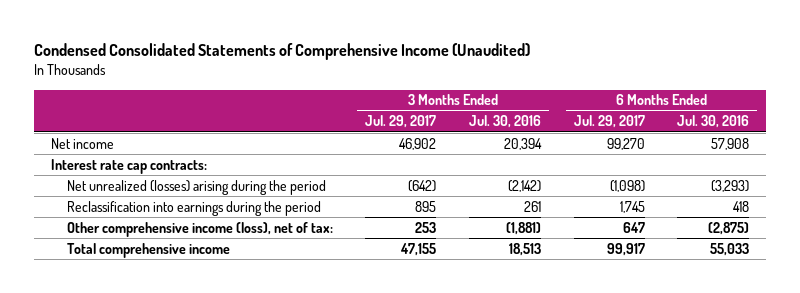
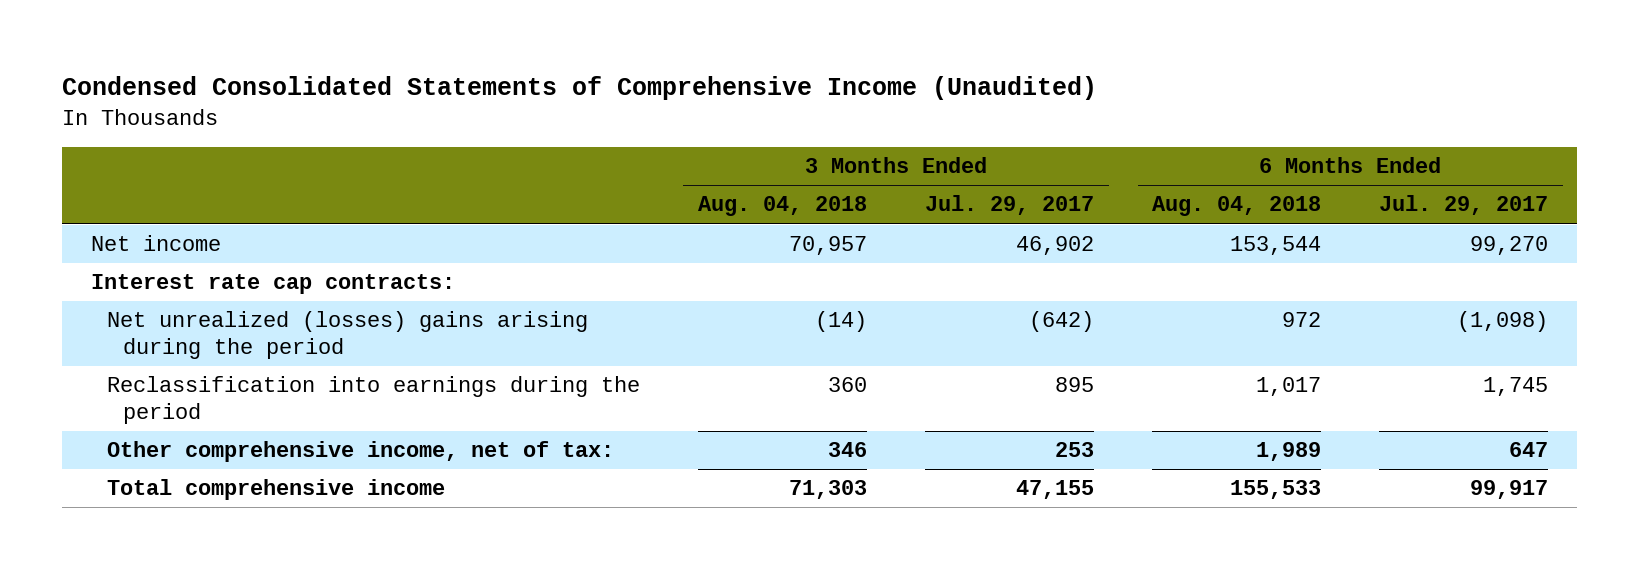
[469,115,542,129] Jul. 30, 2016 -> none
[677,115,750,129] Jul. 30, 2016 -> none
none -> [697,196,867,217] Aug. 04, 2018
none -> [1152,196,1322,217] Aug. 04, 2018
[66,179,326,195] Net unrealized (losses) arising during the period -> [106,311,588,359] Net unrealized (losses) gains arising during the period
[66,221,333,237] Other comprehensive income (loss), net of tax: -> [106,441,614,463] Other comprehensive income, net of tax:

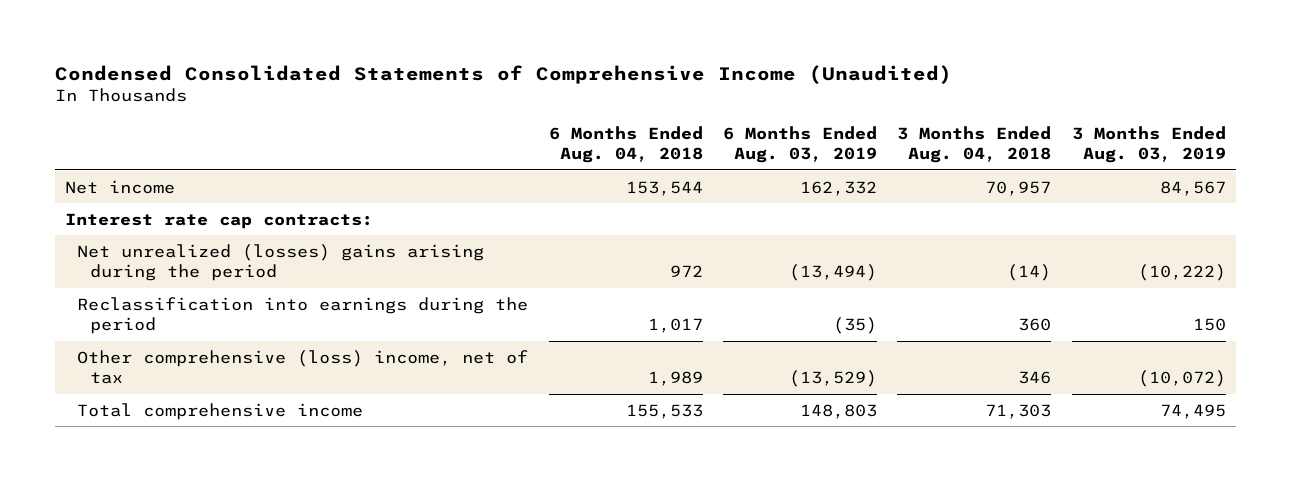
[925,195,1095,216] Jul. 29, 2017 -> none
[1379,195,1549,216] Jul. 29, 2017 -> none
none -> [723,125,878,164] 6 Months Ended Aug. 03, 2019
none -> [1071,125,1226,164] 3 Months Ended Aug. 03, 2019
[106,441,614,463] Other comprehensive income, net of tax: -> [77,349,529,385] Other comprehensive (loss) income, net of tax

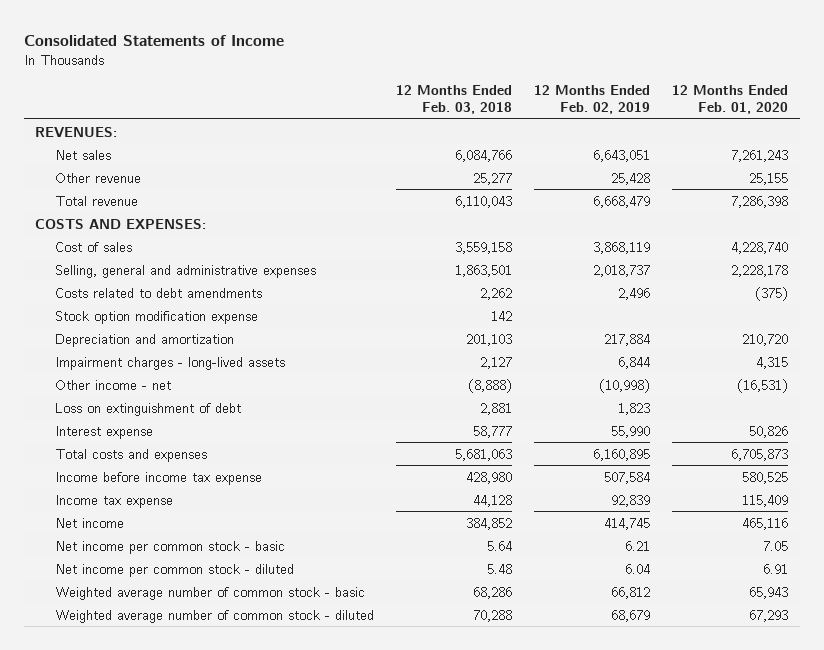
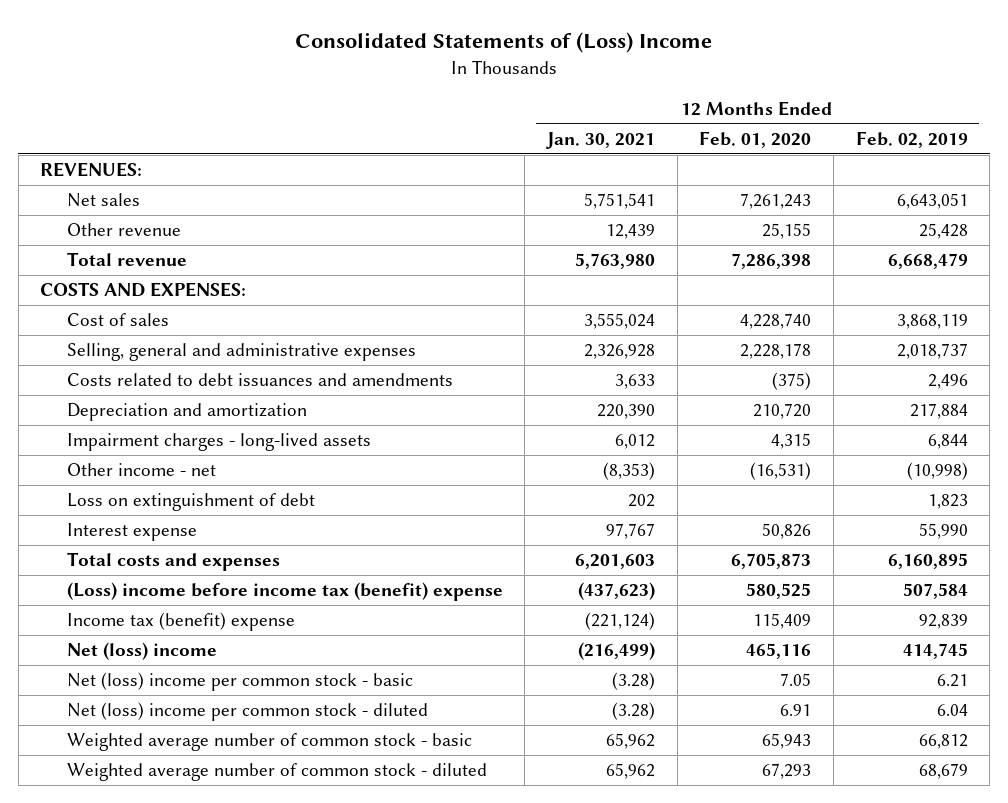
[24,34,285,46] Consolidated Statements of Income -> [294,32,712,54] Consolidated Statements of (Loss) Income
[395,85,512,114] 12 Months Ended Feb. 03, 2018 -> none
none -> [546,131,656,149] Jan. 30, 2021
[54,310,258,324] Stock option modification expense -> none
[54,287,262,298] Costs related to debt amendments -> [66,373,453,387] Costs related to debt issuances and amendments
[54,471,262,485] Income before income tax expense -> [66,582,503,602] (Loss) income before income tax (benefit) expense
[54,494,173,508] Income tax expense -> [66,612,295,632] Income tax (benefit) expense
[54,517,124,528] Net income -> [66,642,217,661] Net (loss) income
[54,540,285,554] Net income per common stock - basic -> [66,672,413,692] Net (loss) income per common stock - basic
[54,563,294,577] Net income per common stock - diluted -> [66,702,428,722] Net (loss) income per common stock - diluted

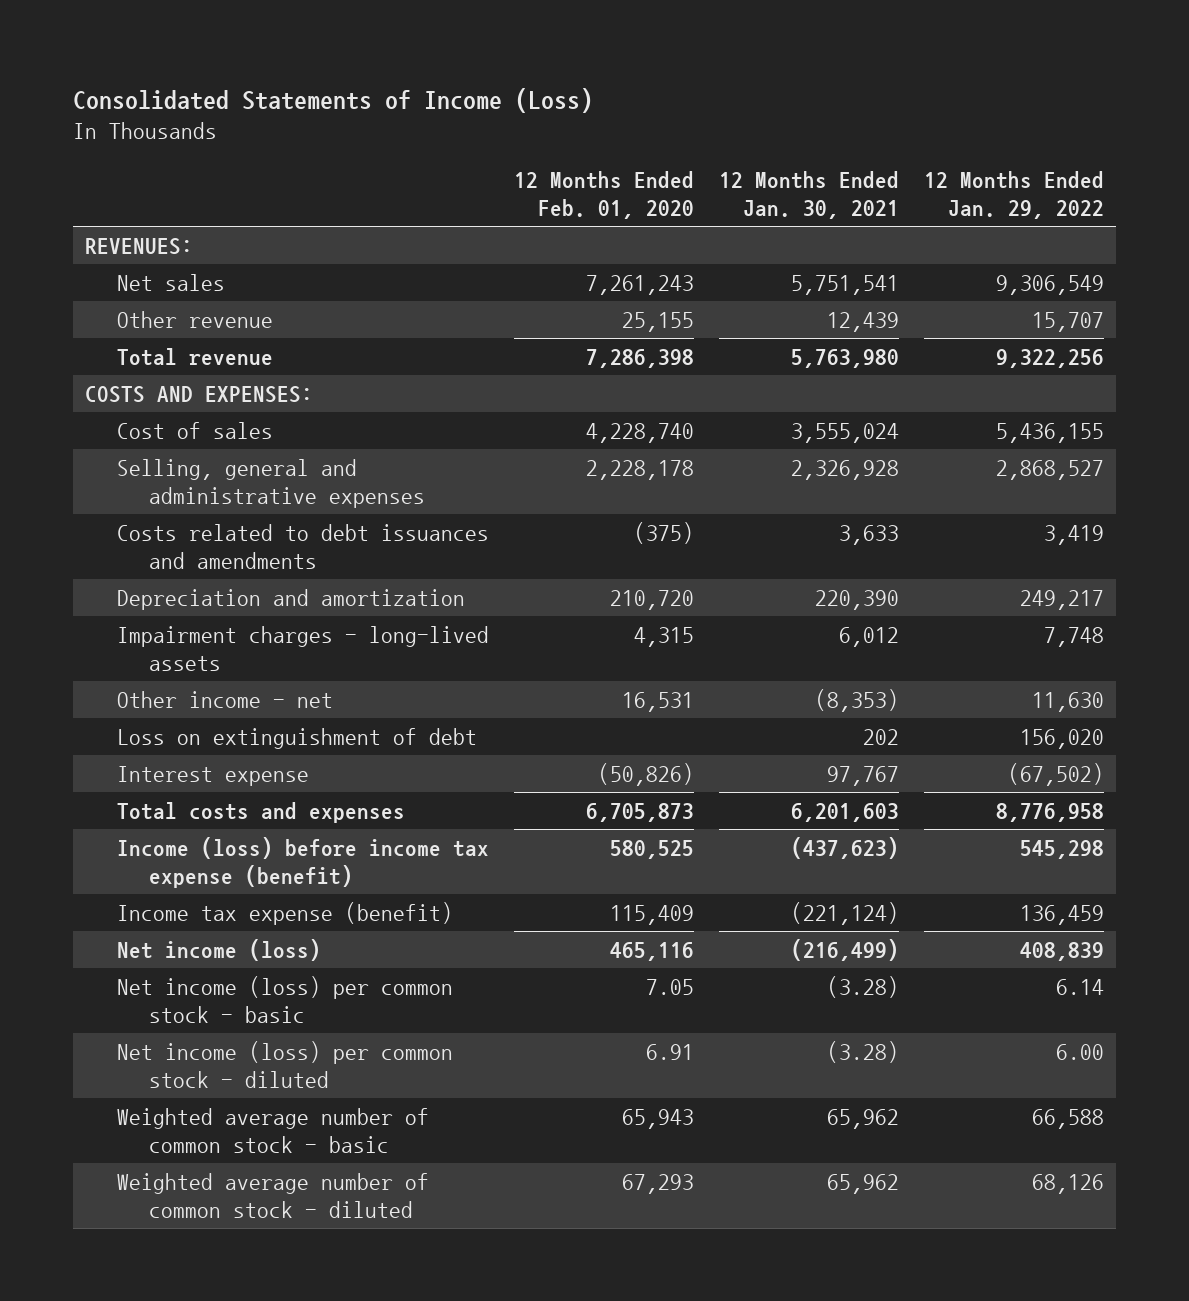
[294,32,712,54] Consolidated Statements of (Loss) Income -> [72,87,593,113] Consolidated Statements of Income (Loss)
[855,130,968,148] Feb. 02, 2019 -> none
none -> [923,170,1104,219] 12 Months Ended Jan. 29, 2022
[750,462,812,481] (16,531) -> [621,691,694,712] 16,531
[762,523,812,540] 50,826 -> [597,762,694,786] (50,826)
[66,582,503,602] (Loss) income before income tax (benefit) expense -> [116,836,489,889] Income (loss) before income tax expense (benefit)
[66,612,295,632] Income tax (benefit) expense -> [116,901,453,925] Income tax expense (benefit)
[66,642,217,661] Net (loss) income -> [116,938,321,961] Net income (loss)
[66,672,413,692] Net (loss) income per common stock - basic -> [116,975,453,1024] Net income (loss) per common stock - basic
[66,702,428,722] Net (loss) income per common stock - diluted -> [116,1040,453,1089] Net income (loss) per common stock - diluted

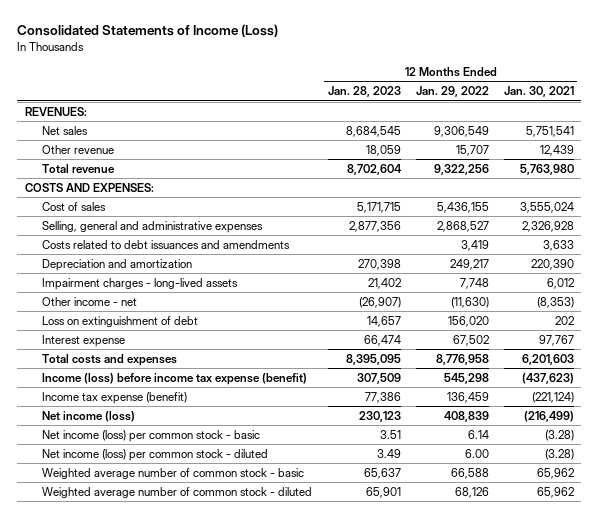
[513,170,694,219] 12 Months Ended Feb. 01, 2020 -> none
none -> [327,86,401,98] Jan. 28, 2023
[1031,691,1104,712] 11,630 -> [450,296,489,308] (11,630)
[1007,762,1104,786] (67,502) -> [452,334,489,346] 67,502

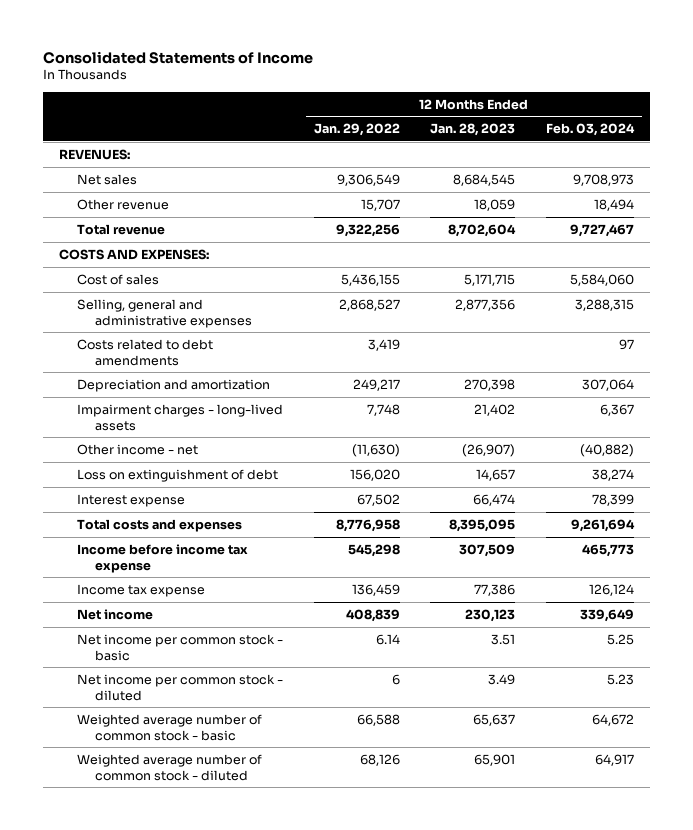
[17,24,279,38] Consolidated Statements of Income (Loss) -> [43,50,314,64] Consolidated Statements of Income
[503,86,574,98] Jan. 30, 2021 -> none
none -> [546,123,636,137] Feb. 03, 2024
[42,239,291,249] Costs related to debt issuances and amendments -> [76,338,213,366] Costs related to debt amendments
[42,372,308,385] Income (loss) before income tax expense (benefit) -> [76,543,248,573] Income before income tax expense
[42,391,188,404] Income tax expense (benefit) -> [76,583,205,597] Income tax expense
[42,410,136,422] Net income (loss) -> [76,608,153,620] Net income
[42,429,261,442] Net income (loss) per common stock - basic -> [76,633,283,661] Net income per common stock - basic
[42,448,269,461] Net income (loss) per common stock - diluted -> [76,673,283,701] Net income per common stock - diluted
[464,448,489,458] 6.00 -> [391,673,400,685] 6

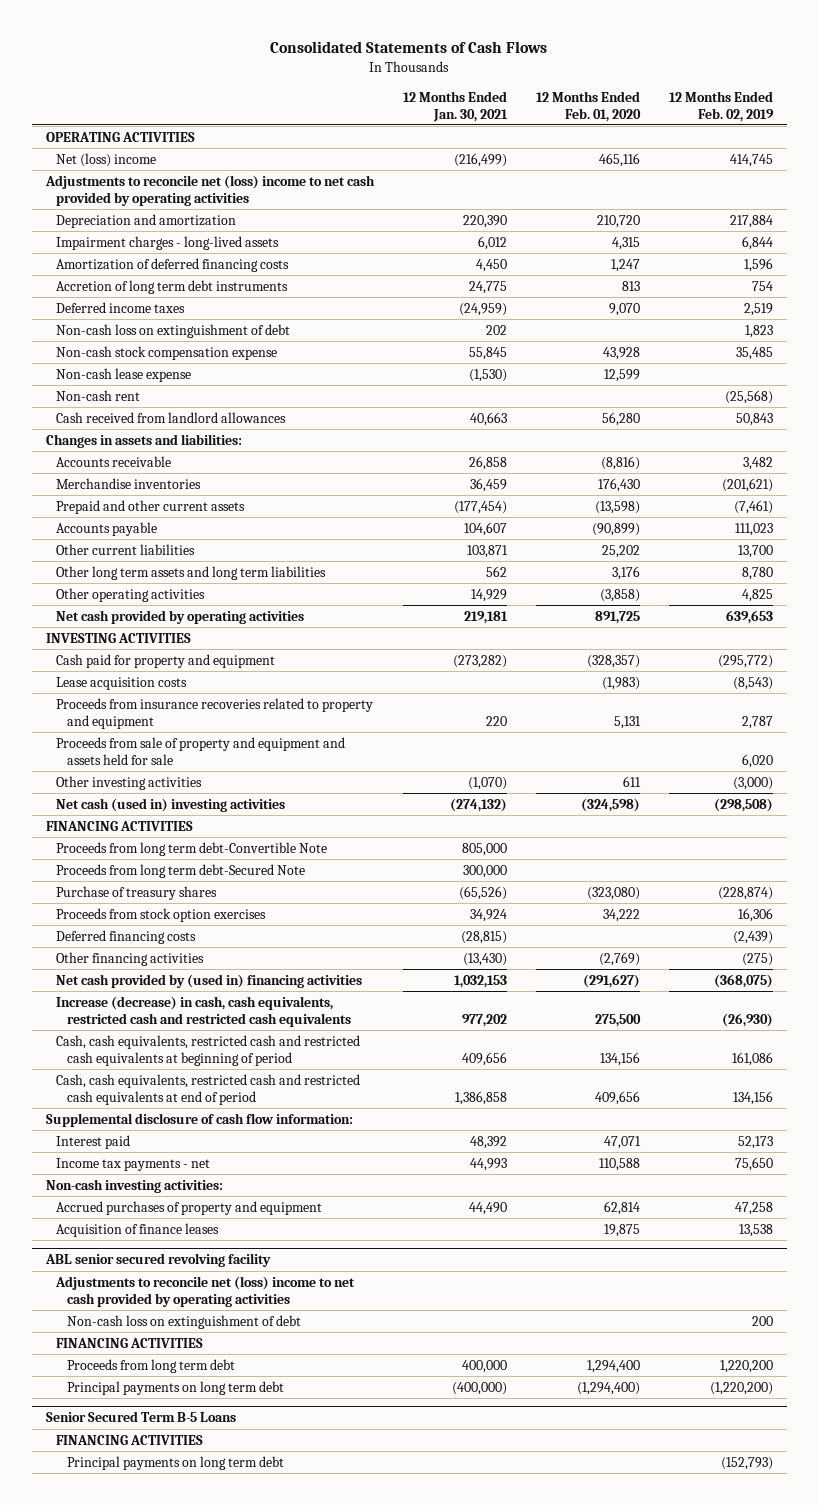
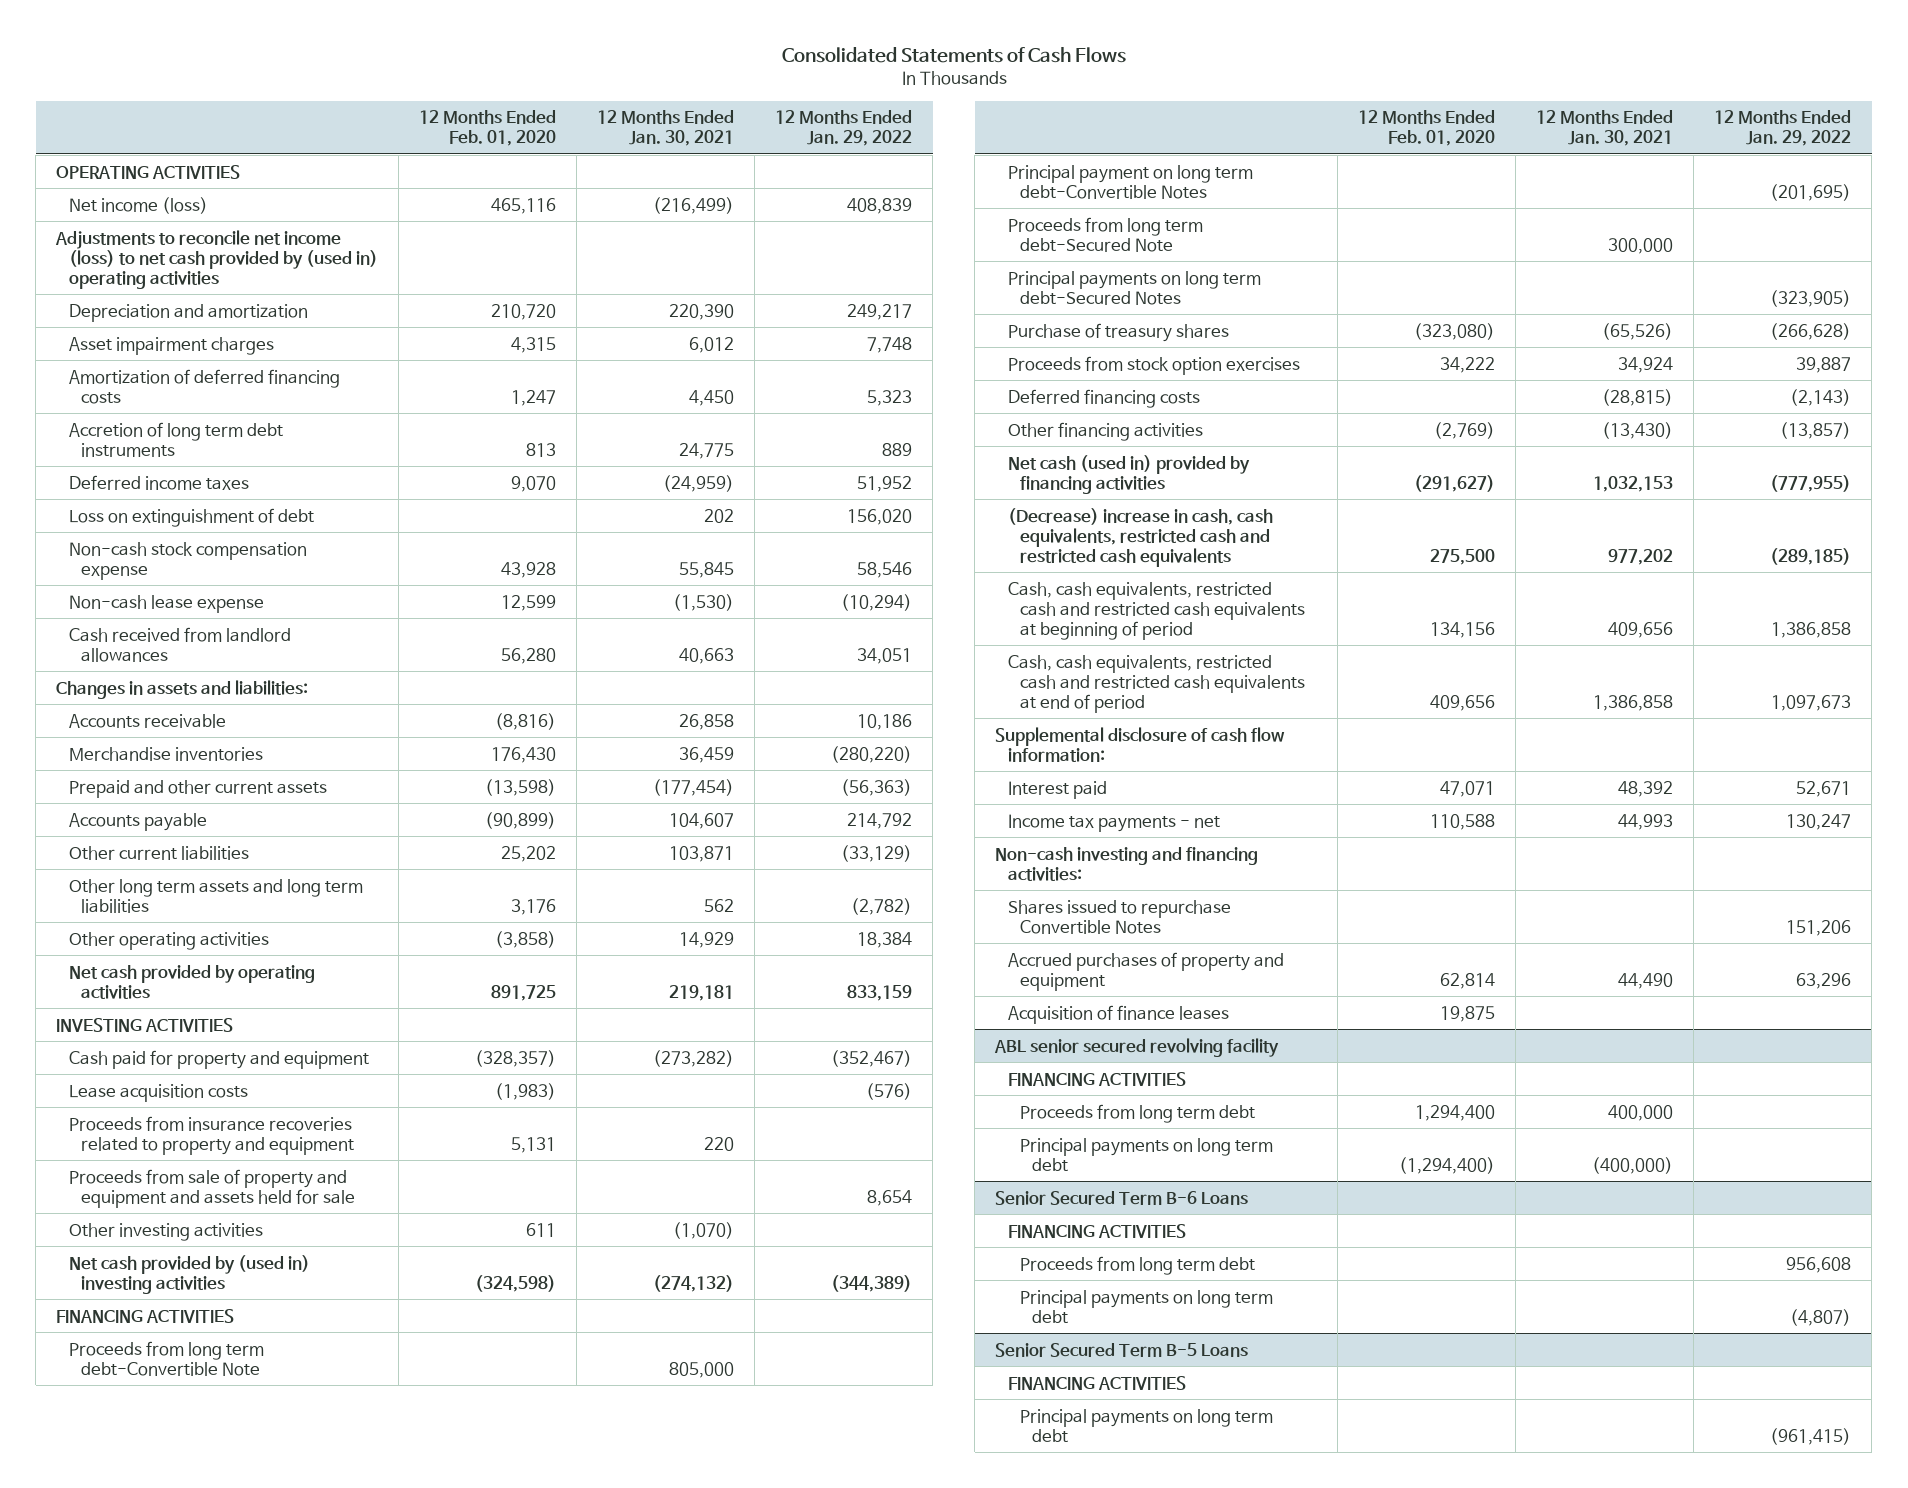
[668,90,774,122] 12 Months Ended Feb. 02, 2019 -> none
none -> [775,110,913,147] 12 Months Ended Jan. 29, 2022
[56,152,157,167] Net (loss) income -> [68,196,208,214] Net income (loss)
[45,174,376,206] Adjustments to reconcile net (loss) income to net cash provided by operating activities -> [55,229,378,289] Adjustments to reconcile net income (loss) to net cash provided by (used in) operating activities
[56,235,280,250] Impairment charges - long-lived assets -> [68,336,274,355] Asset impairment charges
[56,323,291,338] Non-cash loss on extinguishment of debt -> [68,507,314,527] Loss on extinguishment of debt
[56,389,141,401] Non-cash rent -> none
[56,797,286,812] Net cash (used in) investing activities -> [68,1254,310,1294] Net cash provided by (used in) investing activities
none -> [1007,164,1253,199] Principal payment on long term debt-Convertible Notes
none -> [1007,270,1261,305] Principal payments on long term debt-Secured Notes
[56,973,363,988] Net cash provided by (used in) financing activities -> [1007,454,1250,494] Net cash (used in) provided by financing activities
[56,995,351,1027] Increase (decrease) in cash, cash equivalents, restricted cash and restricted cash equivalents -> [1007,507,1273,567] (Decrease) increase in cash, cash equivalents, restricted cash and restricted cash equivalents
[46,1178,224,1193] Non-cash investing activities: -> [995,846,1259,881] Non-cash investing and financing activities:
none -> [1007,899,1231,934] Shares issued to repurchase Convertible Notes
[55,1275,356,1307] Adjustments to reconcile net (loss) income to net cash provided by operating activities -> none
[66,1314,301,1329] Non-cash loss on extinguishment of debt -> none
none -> [995,1190,1249,1205] Senior Secured Term B-6 Loans
none -> [1007,1223,1186,1238] FINANCING ACTIVITIES
none -> [1019,1255,1255,1275] Proceeds from long term debt
none -> [1019,1289,1273,1324] Principal payments on long term debt

